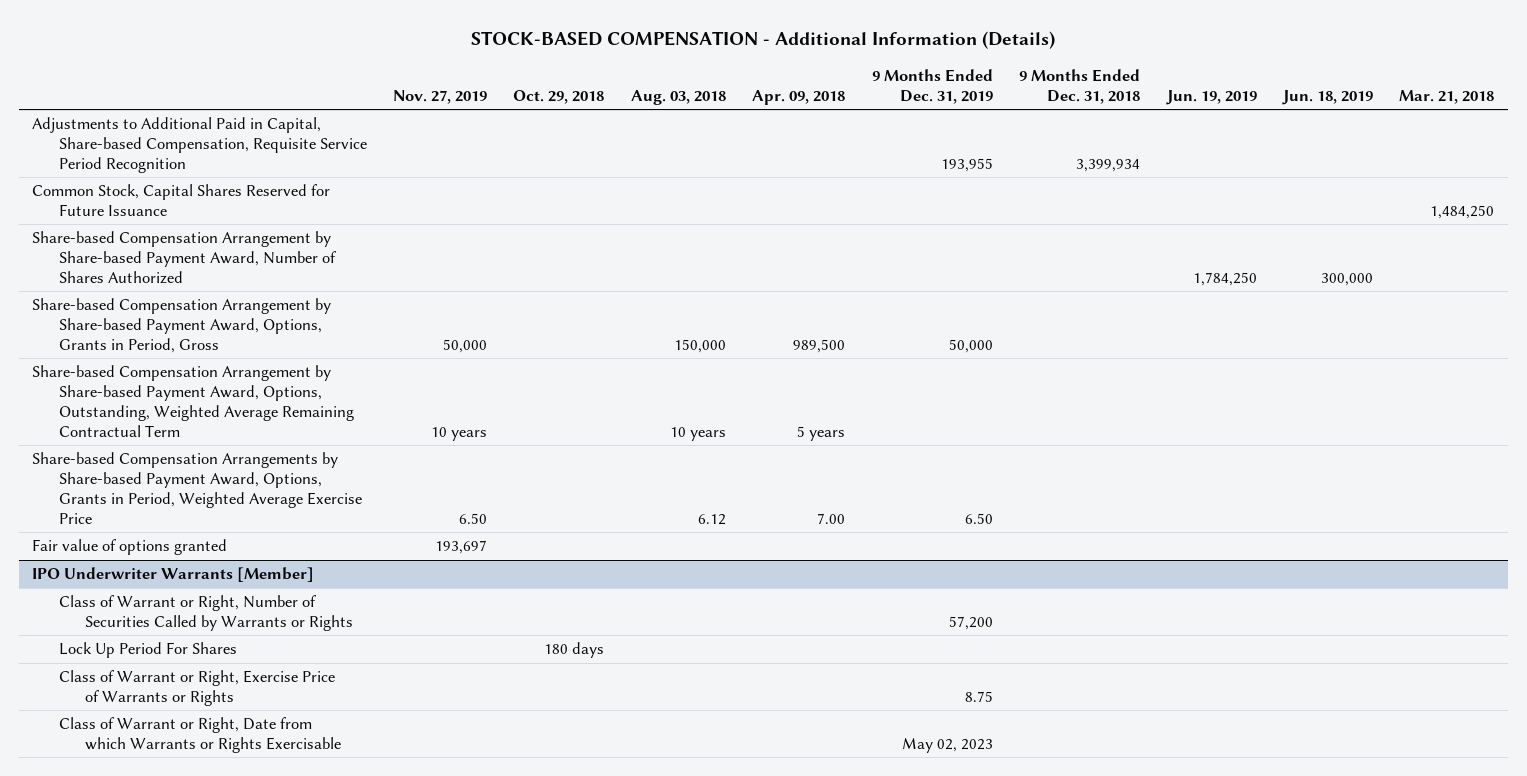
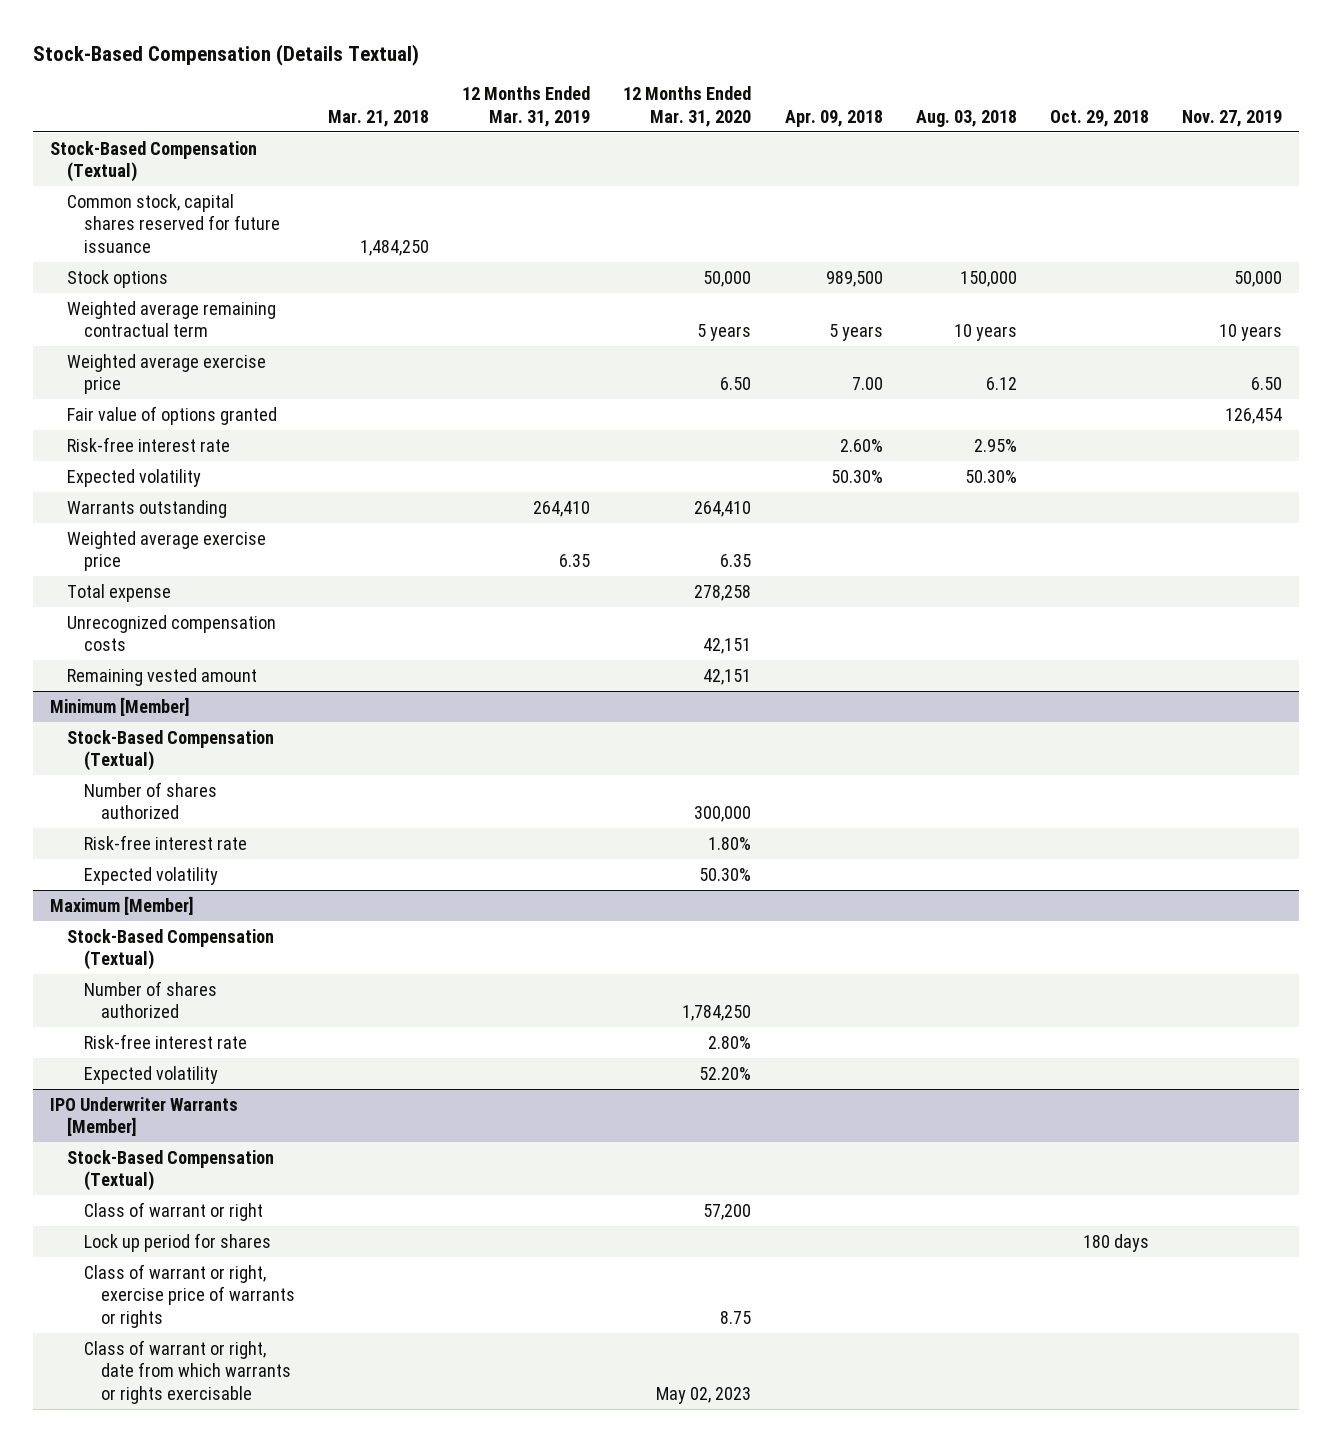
[471,31,1056,50] STOCK-BASED COMPENSATION - Additional Information (Details) -> [33,43,420,66] Stock-Based Compensation (Details Textual)
[871,69,993,105] 9 Months Ended Dec. 31, 2019 -> none
[1019,69,1141,105] 9 Months Ended Dec. 31, 2018 -> none
[1165,90,1257,106] Jun. 19, 2019 -> none
[1281,90,1373,106] Jun. 18, 2019 -> none
none -> [462,86,591,127] 12 Months Ended Mar. 31, 2019
none -> [623,86,752,127] 12 Months Ended Mar. 31, 2020
[32,117,367,174] Adjustments to Additional Paid in Capital, Share-based Compensation, Requisite Service Period Recognition -> none
[32,231,336,285] Share-based Compensation Arrangement by Share-based Payment Award, Number of Shares Authorized -> none
none -> [49,140,257,183] Stock-Based Compensation (Textual)
[32,184,331,217] Common Stock, Capital Shares Reserved for Future Issuance -> [66,193,280,254] Common stock, capital shares reserved for future issuance
[32,298,332,354] Share-based Compensation Arrangement by Share-based Payment Award, Options, Grants in Period, Gross -> [66,269,168,288] Stock options
[32,365,354,438] Share-based Compensation Arrangement by Share-based Payment Award, Options, Outstanding, Weighted Average Remaining Contractual Term -> [66,300,276,338] Weighted average remaining contractual term
[32,452,362,525] Share-based Compensation Arrangements by Share-based Payment Award, Options, Grants in Period, Weighted Average Exercise Price -> [66,353,266,395] Weighted average exercise price
[435,540,488,555] 193,697 -> [1224,407,1282,424] 126,454
none -> [66,436,230,452] Risk-free interest rate
none -> [66,468,201,487] Expected volatility
none -> [66,499,227,518] Warrants outstanding
none -> [66,530,266,572] Weighted average exercise price
none -> [66,583,171,602] Total expense
none -> [66,614,276,652] Unrecognized compensation costs
none -> [66,667,257,686] Remaining vested amount
none -> [49,696,190,716] Minimum [Member]
none -> [66,729,274,772] Stock-Based Compensation (Textual)
none -> [83,781,217,820] Number of shares authorized
none -> [83,834,247,850] Risk-free interest rate
none -> [83,866,218,885] Expected volatility
none -> [49,895,194,915] Maximum [Member]
none -> [66,928,274,971] Stock-Based Compensation (Textual)
none -> [83,980,217,1019] Number of shares authorized
none -> [83,1033,247,1049] Risk-free interest rate
none -> [83,1065,218,1084] Expected volatility
none -> [66,1149,274,1192] Stock-Based Compensation (Textual)
[58,595,353,632] Class of Warrant or Right, Number of Securities Called by Warrants or Rights -> [83,1201,263,1221] Class of warrant or right
[58,642,237,659] Lock Up Period For Shares -> [83,1232,271,1252] Lock up period for shares
[58,670,335,707] Class of Warrant or Right, Exercise Price of Warrants or Rights -> [83,1263,296,1329] Class of warrant or right, exercise price of warrants or rights
[58,717,341,754] Class of Warrant or Right, Date from which Warrants or Rights Exercisable -> [83,1339,292,1405] Class of warrant or right, date from which warrants or rights exercisable

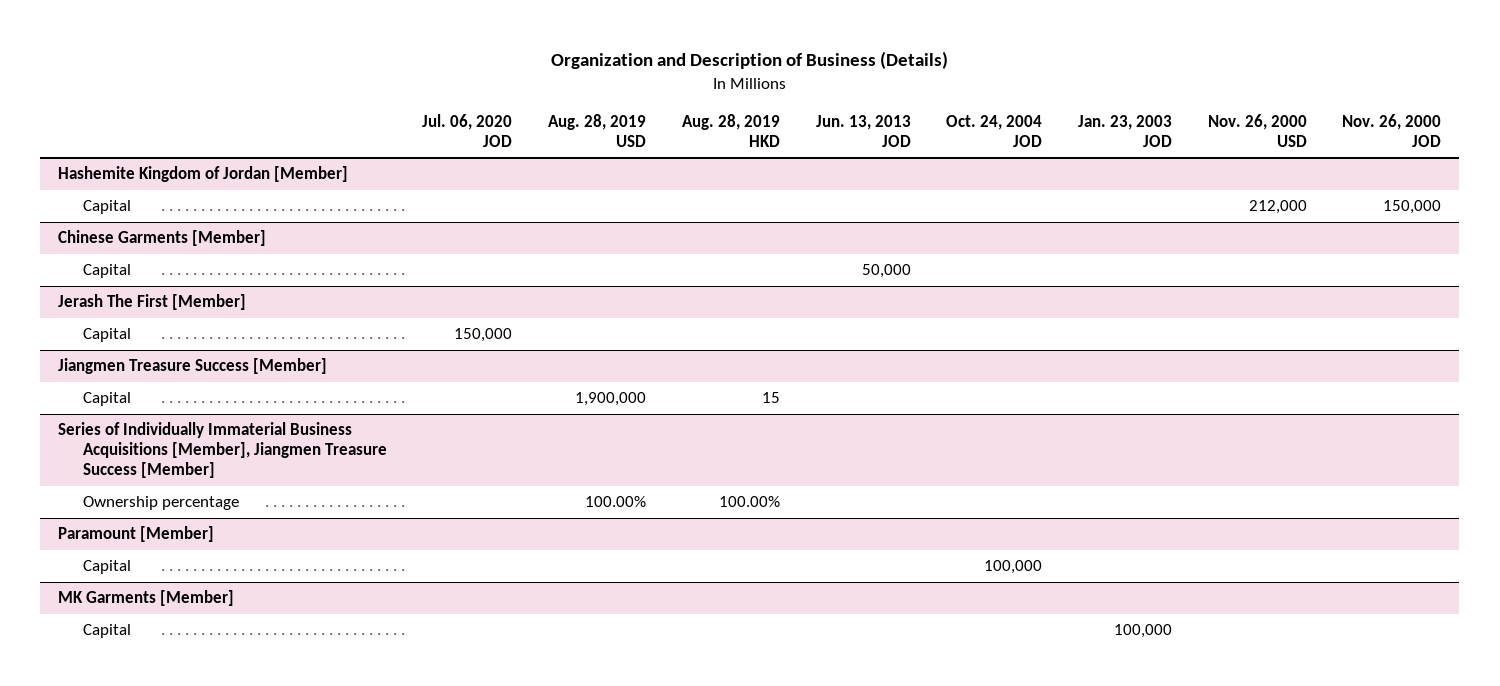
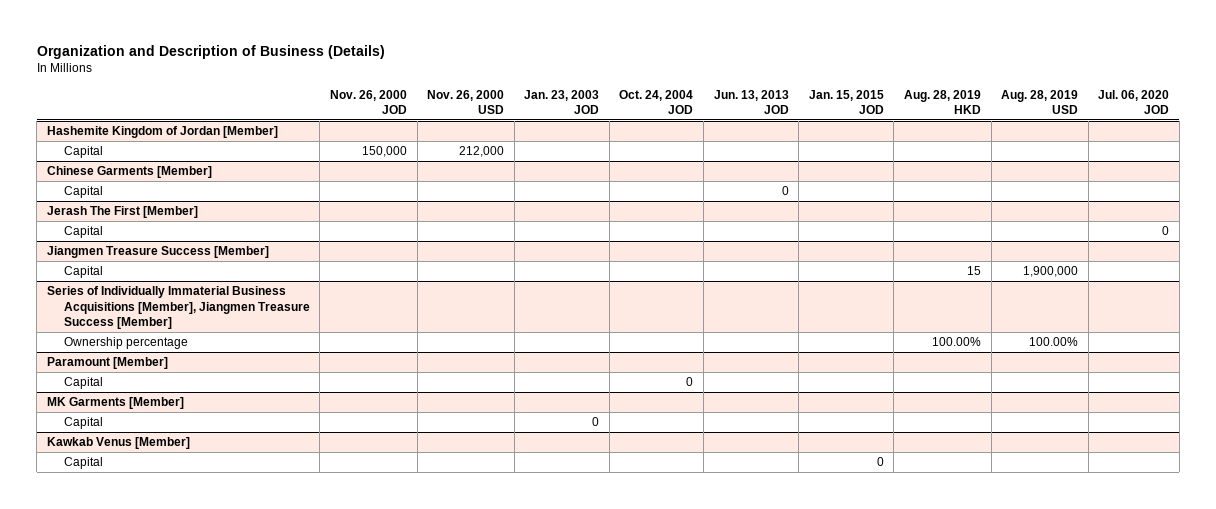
none -> [808,89,884,115] Jan. 15, 2015 JOD
[861,264,911,279] 50,000 -> [781,185,789,195] 0
[454,328,513,343] 150,000 -> [1162,225,1170,235] 0
[984,560,1043,575] 100,000 -> [686,376,694,386] 0
[1114,624,1173,639] 100,000 -> [592,416,600,426] 0
none -> [46,436,190,449] Kawkab Venus [Member]
none -> [63,456,103,469] Capital

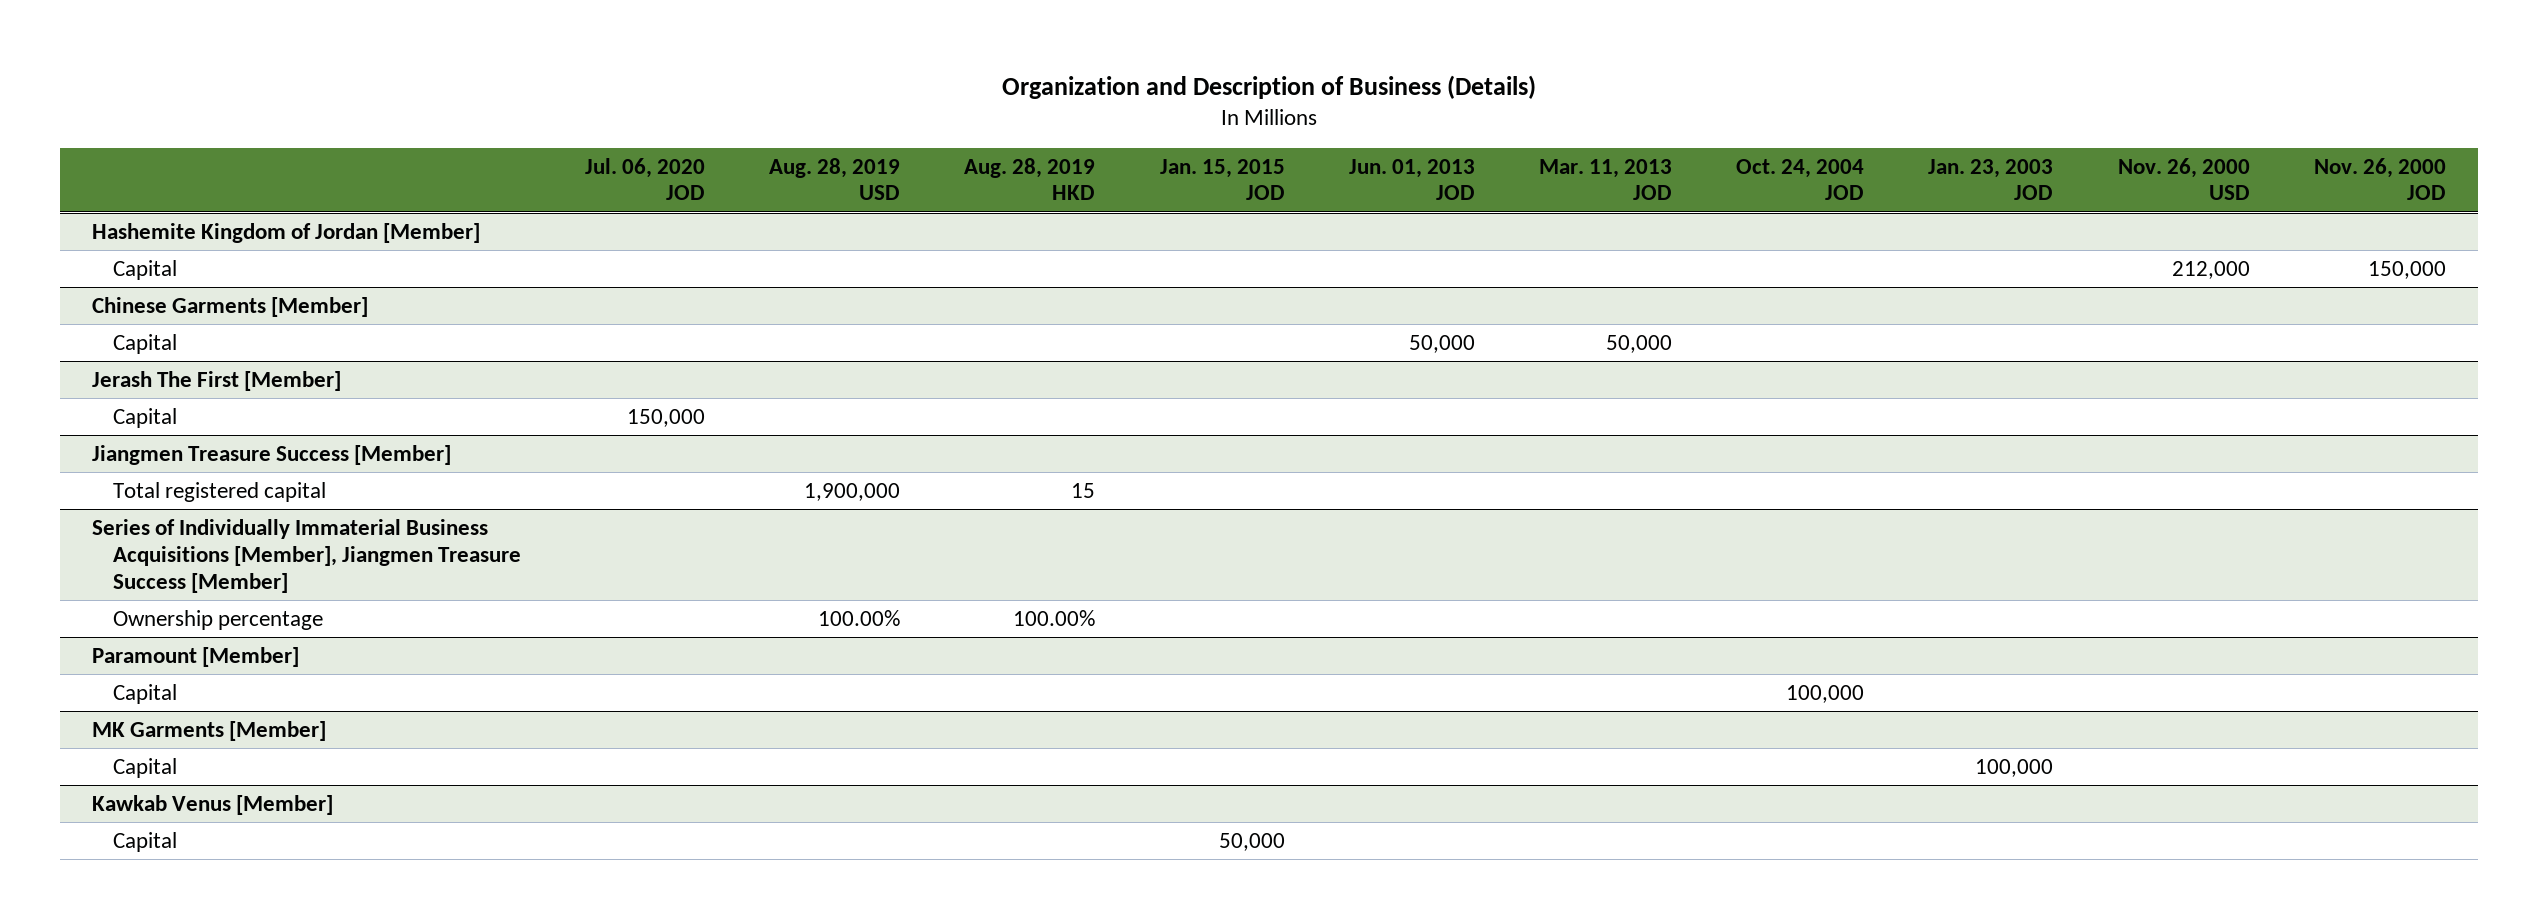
[713,89,789,115] Jun. 13, 2013 JOD -> none
none -> [1348,158,1475,201] Jun. 01, 2013 JOD
none -> [1538,158,1672,201] Mar. 11, 2013 JOD
[1162,225,1170,235] 0 -> [626,408,705,427] 150,000
[63,265,103,278] Capital -> [112,481,326,502] Total registered capital
[686,376,694,386] 0 -> [1786,684,1865,703] 100,000
[592,416,600,426] 0 -> [1975,758,2054,777] 100,000
[876,456,884,466] 0 -> [1218,832,1285,851] 50,000

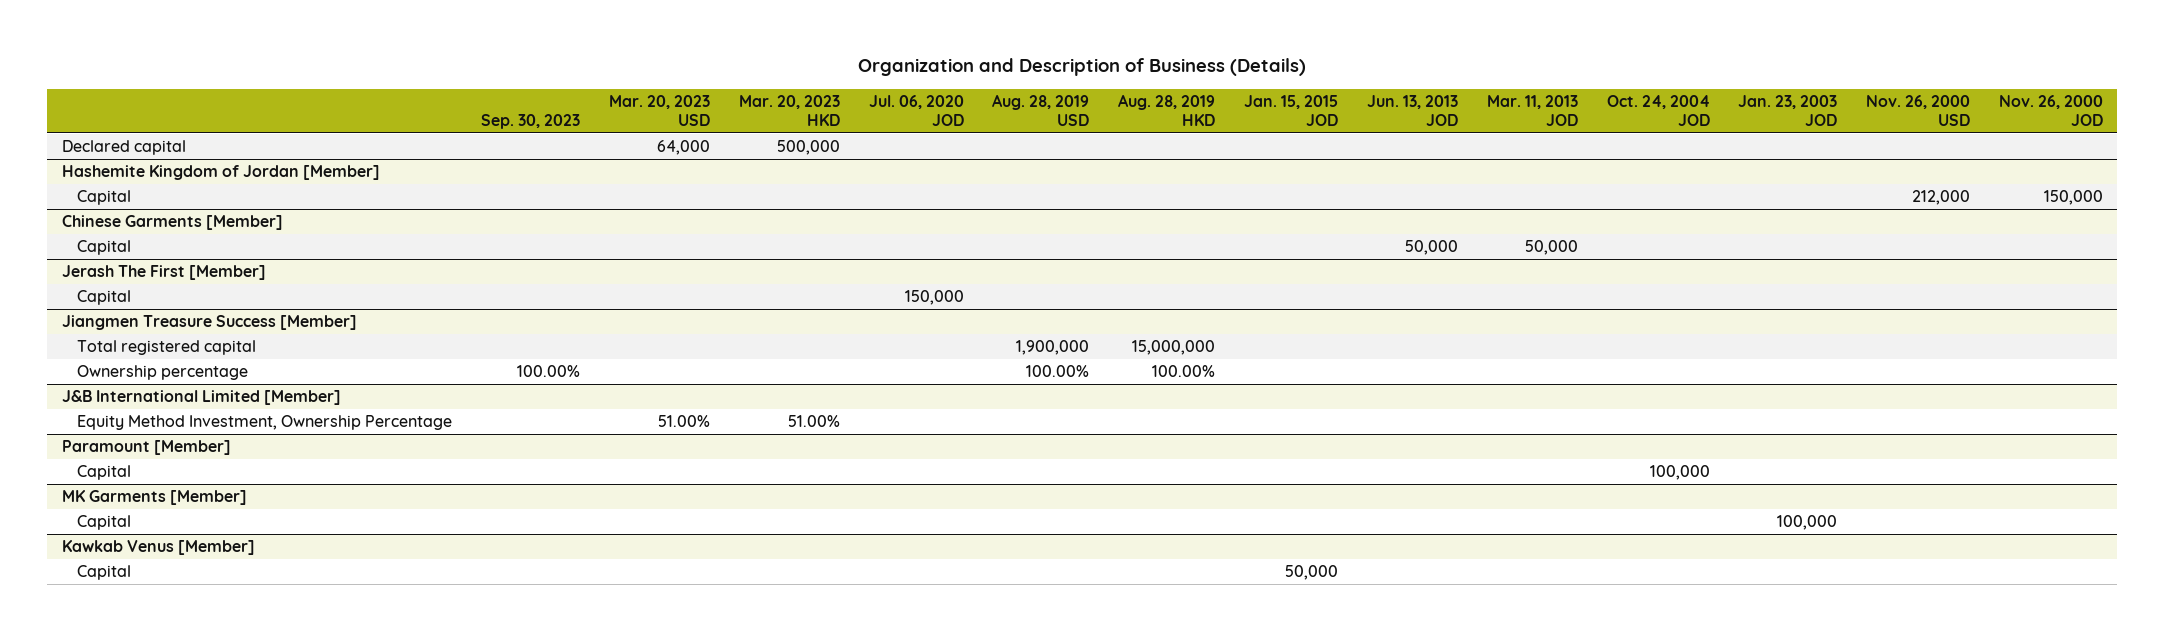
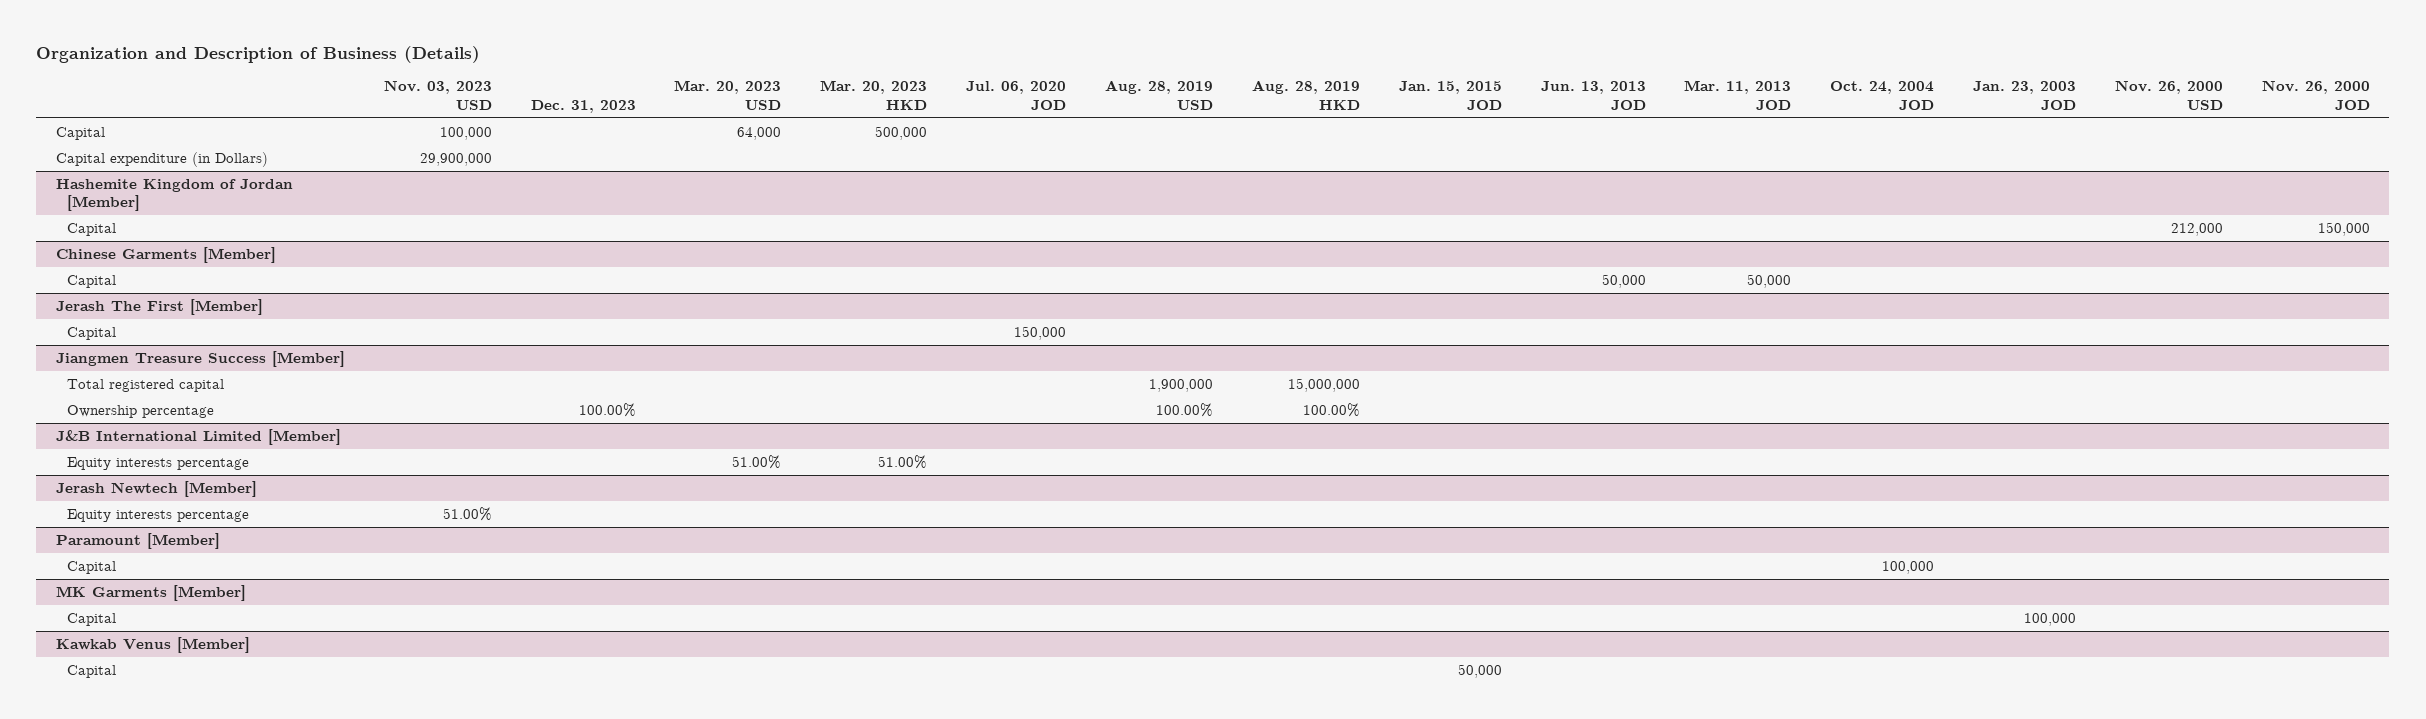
[481,114,581,130] Sep. 30, 2023 -> none
none -> [383,80,492,110] Nov. 03, 2023 USD
none -> [530,99,636,113] Dec. 31, 2023
[61,140,186,156] Declared capital -> [55,126,105,140] Capital
none -> [55,151,268,167] Capital expenditure (in Dollars)
[77,415,453,431] Equity Method Investment, Ownership Percentage -> [67,456,250,470] Equity interests percentage
none -> [55,480,257,497] Jerash Newtech [Member]
none -> [67,508,250,522] Equity interests percentage

